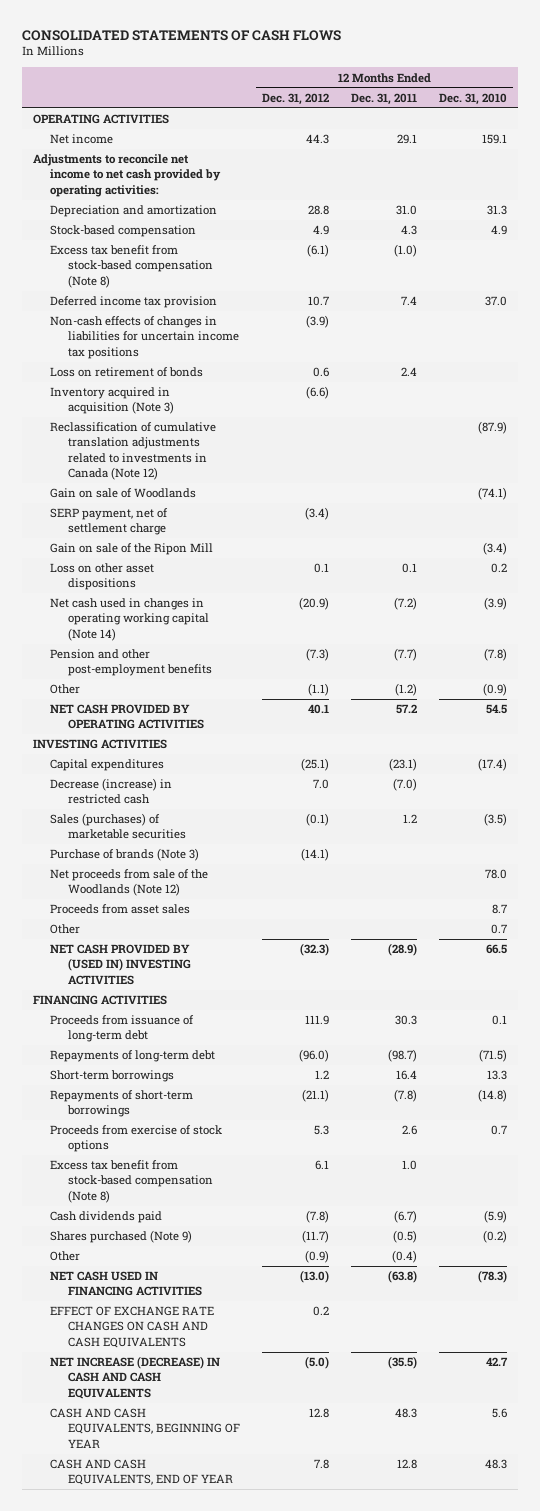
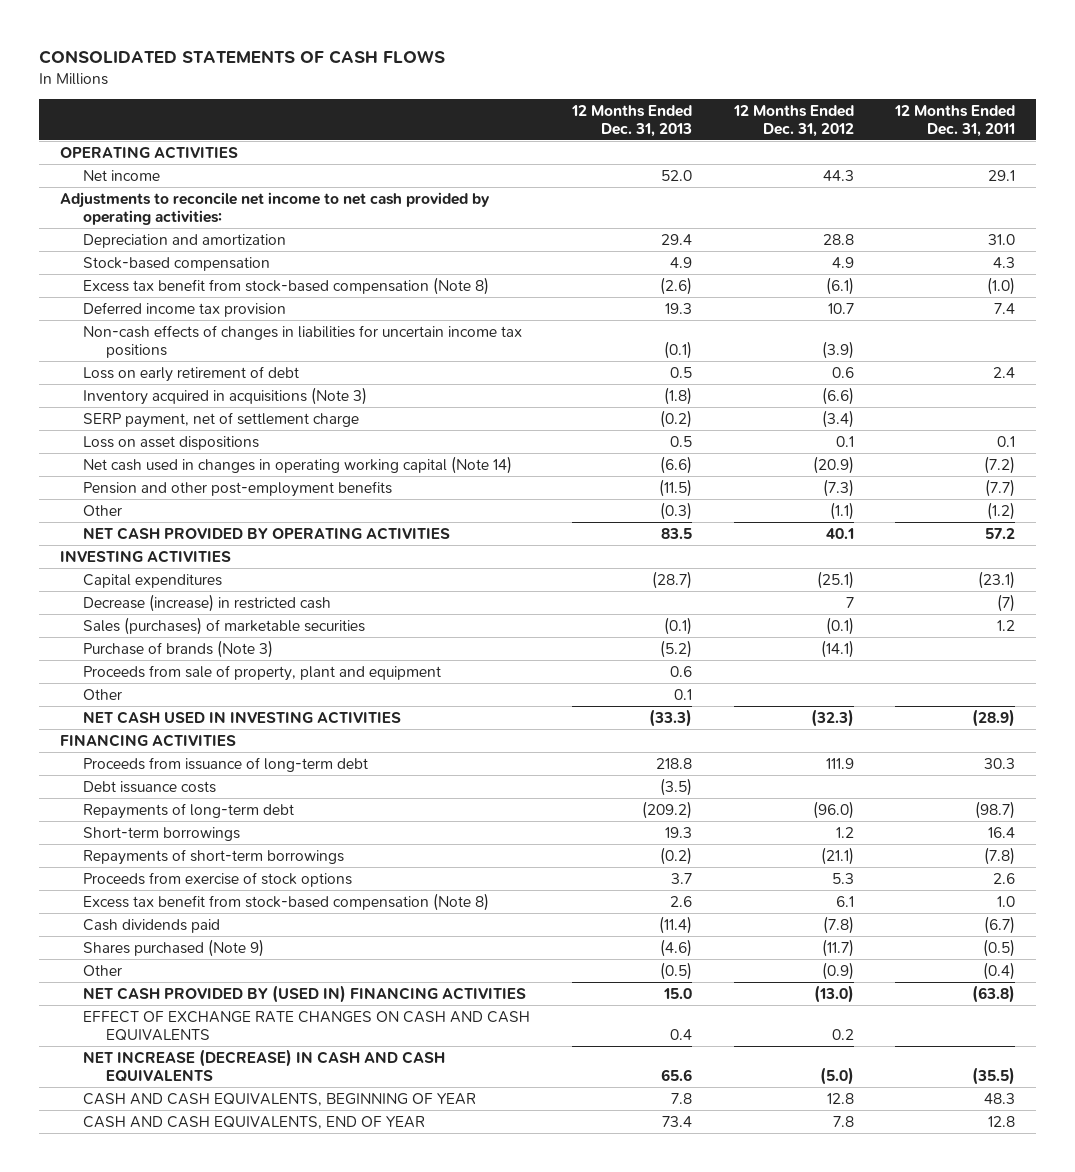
[439,92,508,105] Dec. 31, 2010 -> none
none -> [570,104,692,137] 12 Months Ended Dec. 31, 2013
[50,422,217,480] Reclassification of cumulative translation adjustments related to investments in Canada (Note 12) -> none
[50,488,197,499] Gain on sale of Woodlands -> none
[50,367,204,378] Loss on retirement of bonds -> [83,365,300,382] Loss on early retirement of debt
[50,387,174,415] Inventory acquired in acquisition (Note 3) -> [83,386,368,405] Inventory acquired in acquisitions (Note 3)
[50,543,214,556] Gain on sale of the Ripon Mill -> none
[50,563,155,591] Loss on other asset dispositions -> [83,435,260,450] Loss on asset dispositions
[312,779,329,790] 7.0 -> [845,596,854,608] 7
[393,778,418,792] (7.0) -> [997,593,1016,612] (7)
[50,869,209,897] Net proceeds from sale of the Woodlands (Note 12) -> none
[50,904,191,915] Proceeds from asset sales -> [83,664,442,681] Proceeds from sale of property, plant and equipment
[50,944,191,985] NET CASH PROVIDED BY (USED IN) INVESTING ACTIVITIES -> [83,710,402,724] NET CASH USED IN INVESTING ACTIVITIES
none -> [83,780,217,793] Debt issuance costs
[50,1271,202,1297] NET CASH USED IN FINANCING ACTIVITIES -> [83,984,527,1003] NET CASH PROVIDED BY (USED IN) FINANCING ACTIVITIES

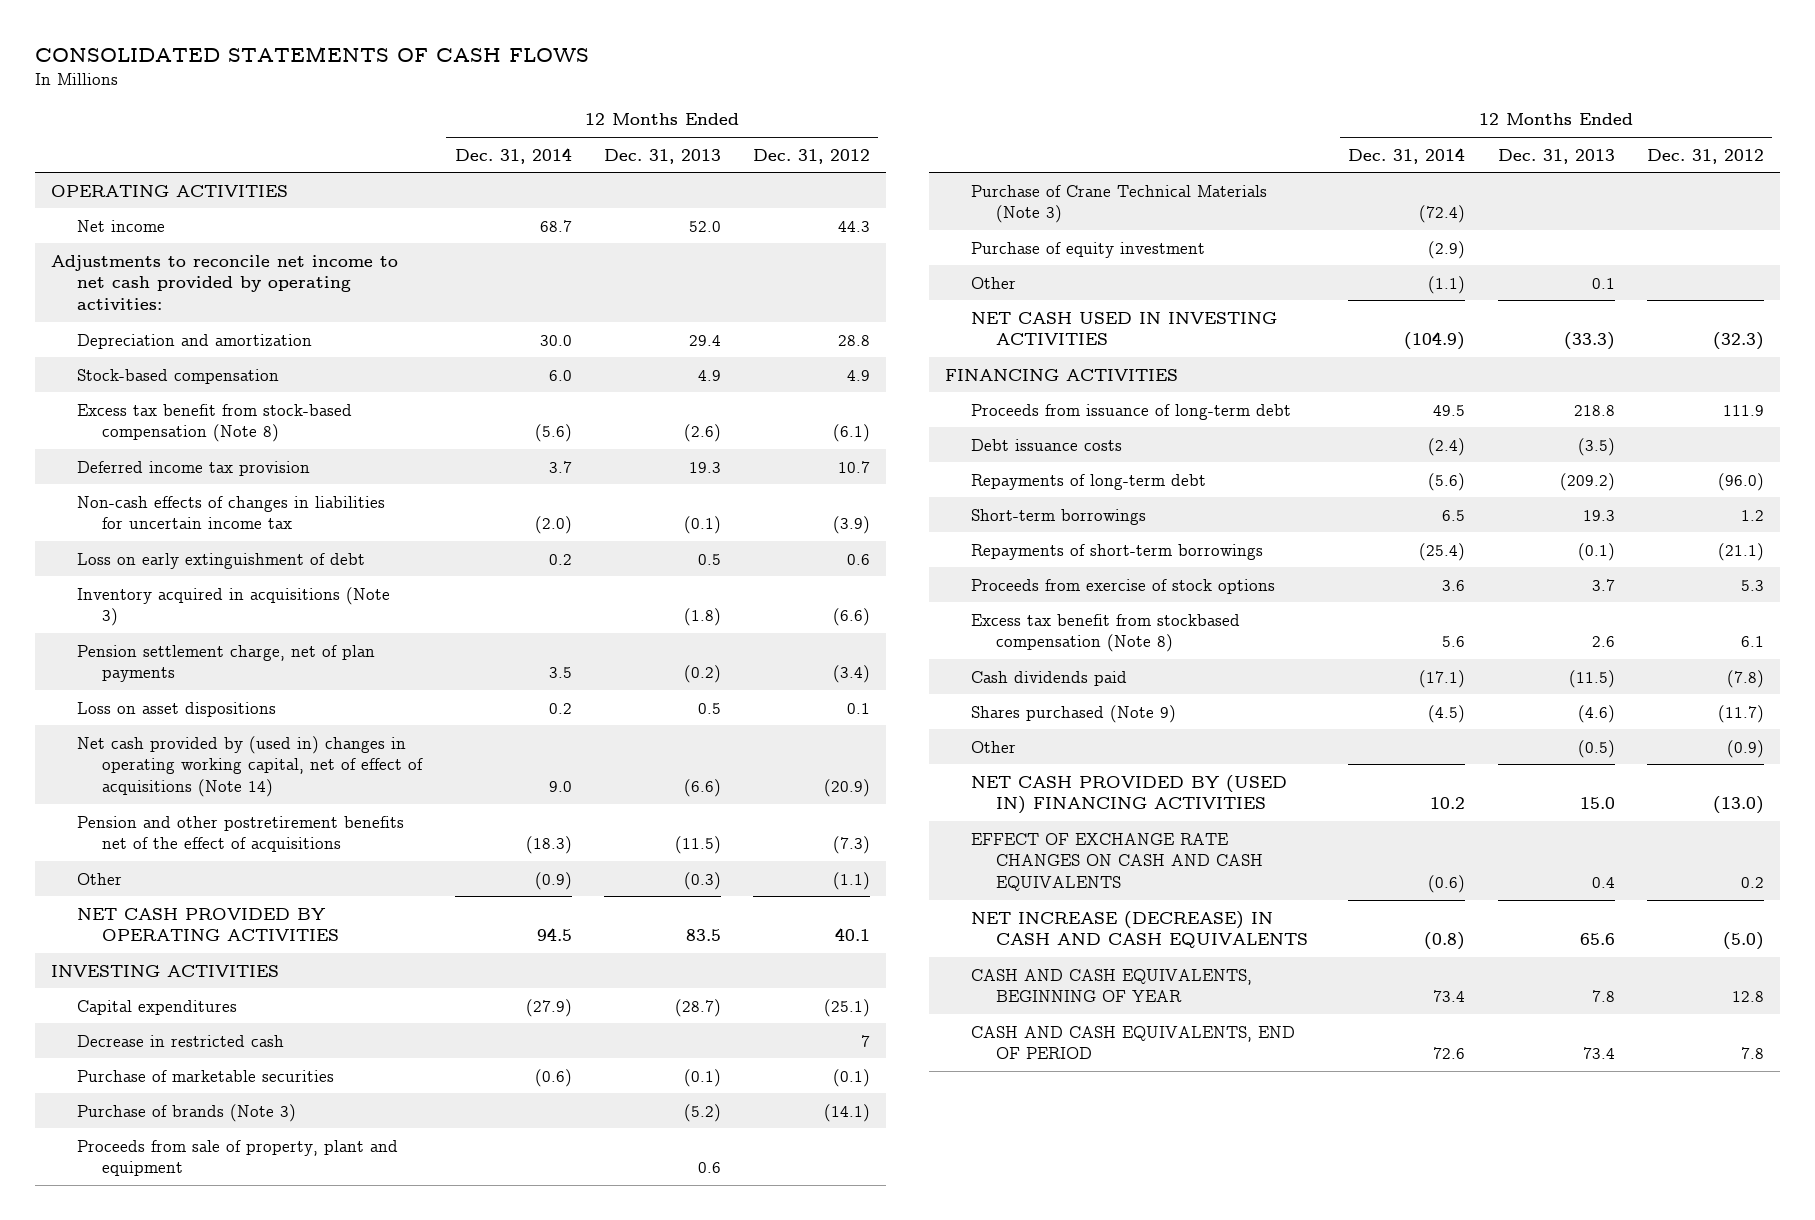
[894,104,1016,137] 12 Months Ended Dec. 31, 2011 -> none
none -> [454,147,572,164] Dec. 31, 2014
[83,324,523,358] Non-cash effects of changes in liabilities for uncertain income tax positions -> [76,495,385,530] Non-cash effects of changes in liabilities for uncertain income tax
[83,365,300,382] Loss on early retirement of debt -> [76,552,365,569] Loss on early extinguishment of debt
[83,411,360,428] SERP payment, net of settlement charge -> [76,644,375,683] Pension settlement charge, net of plan payments
[83,455,513,474] Net cash used in changes in operating working capital (Note 14) -> [76,735,424,798] Net cash provided by (used in) changes in operating working capital, net of effect of acquisitions (Note 14)
[83,480,393,497] Pension and other post-employment benefits -> [76,815,404,853] Pension and other postretirement benefits net of the effect of acquisitions
[83,593,332,612] Decrease (increase) in restricted cash -> [76,1034,284,1047] Decrease in restricted cash
[83,616,366,635] Sales (purchases) of marketable securities -> [76,1069,334,1082] Purchase of marketable securities
none -> [970,184,1267,224] Purchase of Crane Technical Materials (Note 3)
none -> [970,241,1205,258] Purchase of equity investment
[659,846,692,865] (0.2) -> [1577,542,1615,561] (0.1)
[83,892,490,911] Excess tax benefit from stock-based compensation (Note 8) -> [970,613,1240,653] Excess tax benefit from stockbased compensation (Note 8)
[658,915,692,934] (11.4) -> [1568,669,1615,688] (11.5)
[83,1115,426,1129] CASH AND CASH EQUIVALENTS, END OF YEAR -> [970,1025,1295,1060] CASH AND CASH EQUIVALENTS, END OF PERIOD

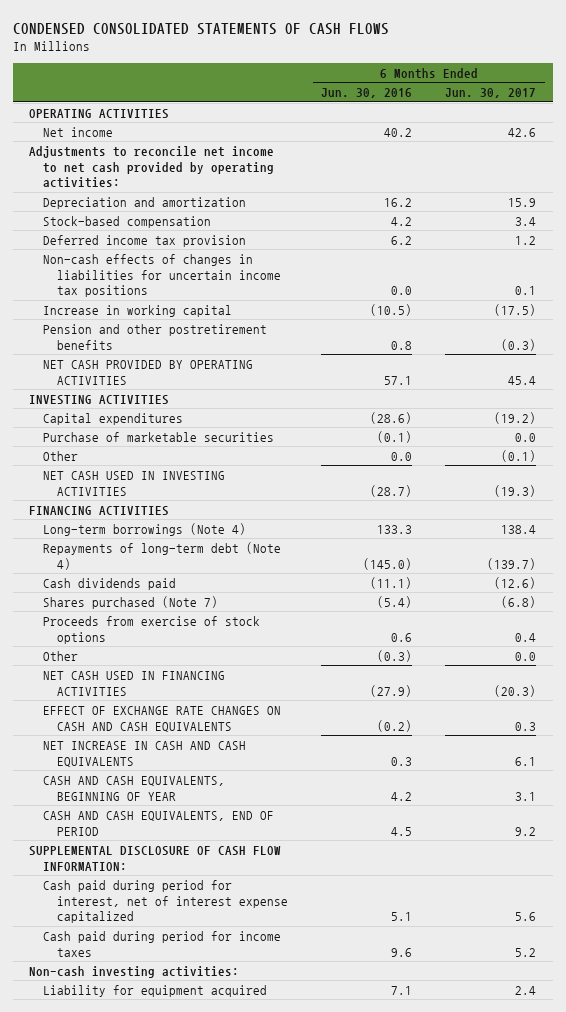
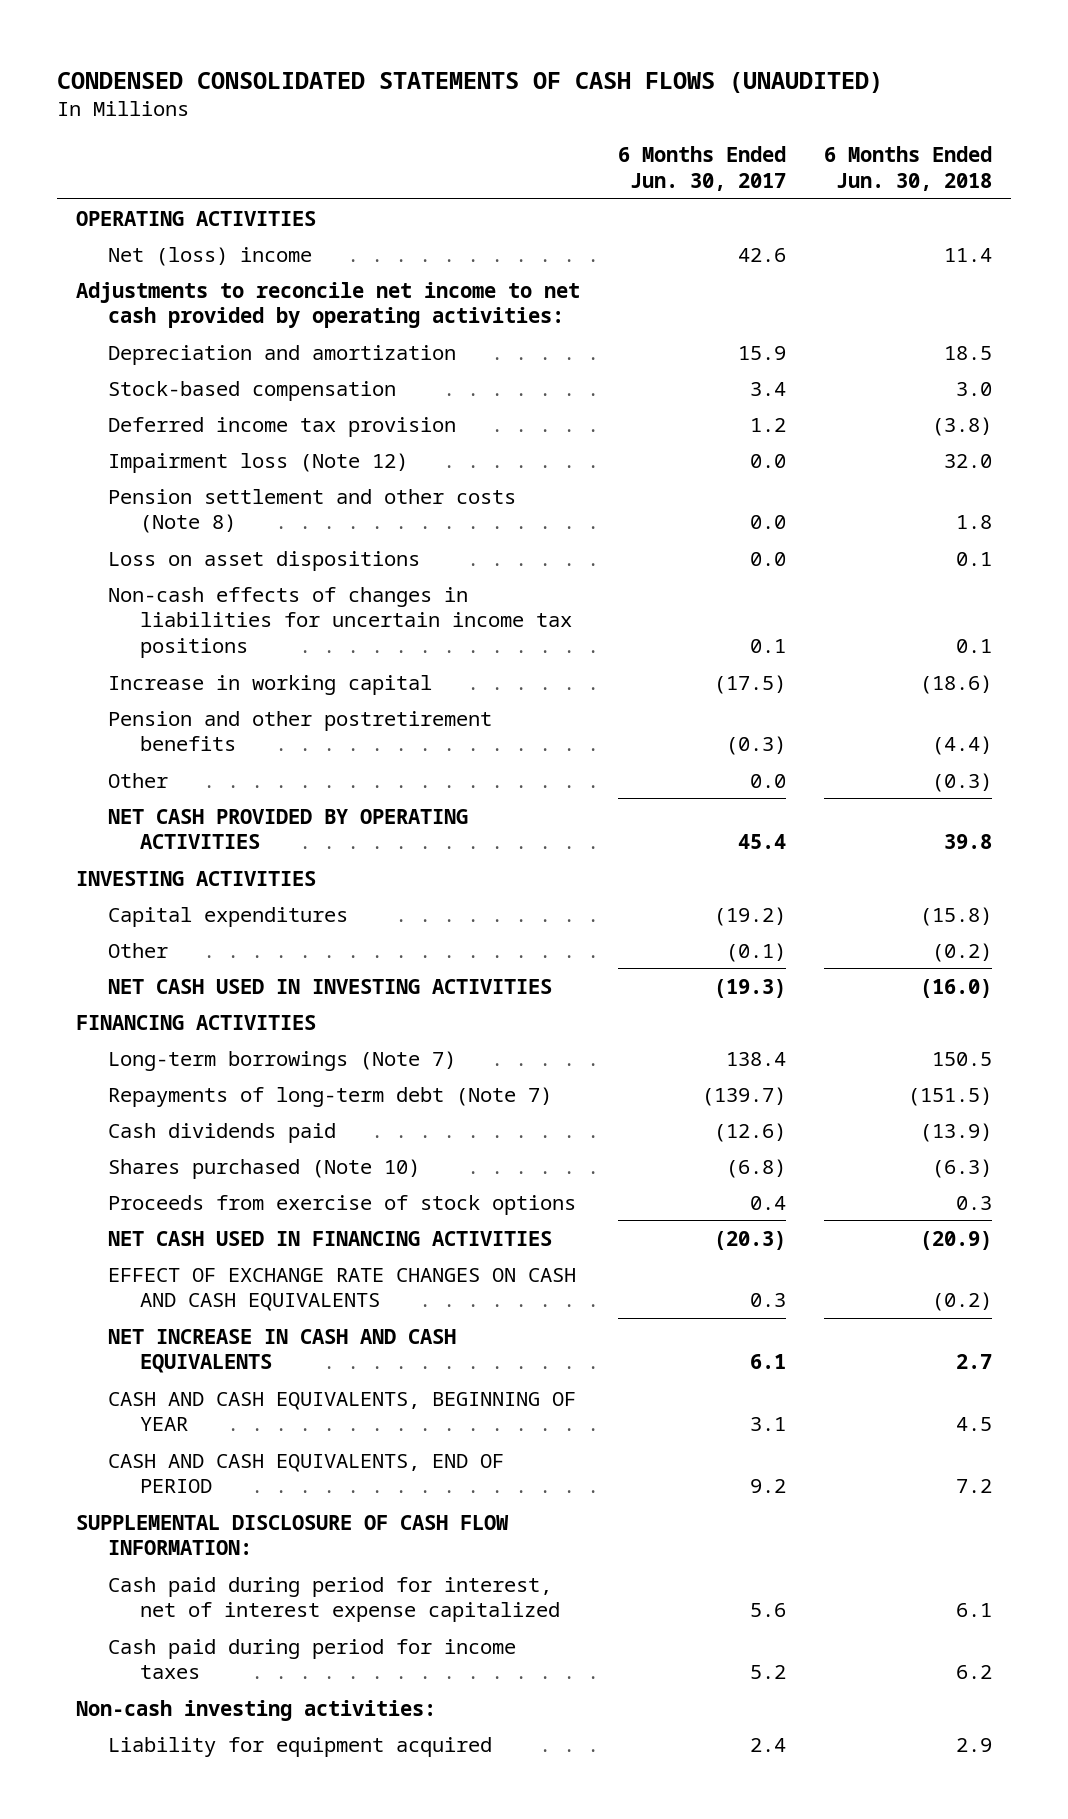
[12,22,389,35] CONDENSED CONSOLIDATED STATEMENTS OF CASH FLOWS -> [57,71,884,93] CONDENSED CONSOLIDATED STATEMENTS OF CASH FLOWS (UNAUDITED)
[321,88,413,99] Jun. 30, 2016 -> none
none -> [823,146,992,192] 6 Months Ended Jun. 30, 2018
[43,126,114,137] Net income -> [108,246,313,266] Net (loss) income
none -> [108,452,409,473] Impairment loss (Note 12)
none -> [108,488,517,534] Pension settlement and other costs (Note 8)
none -> [108,550,421,571] Loss on asset dispositions
[43,650,79,661] Other -> [108,772,169,788] Other
[43,431,275,442] Purchase of marketable securities -> none
[43,522,247,536] Long-term borrowings (Note 4) -> [108,1050,457,1071] Long-term borrowings (Note 7)
[43,541,282,570] Repayments of long-term debt (Note 4) -> [108,1086,553,1107] Repayments of long-term debt (Note 7)
[43,595,219,609] Shares purchased (Note 7) -> [108,1158,421,1179] Shares purchased (Note 10)

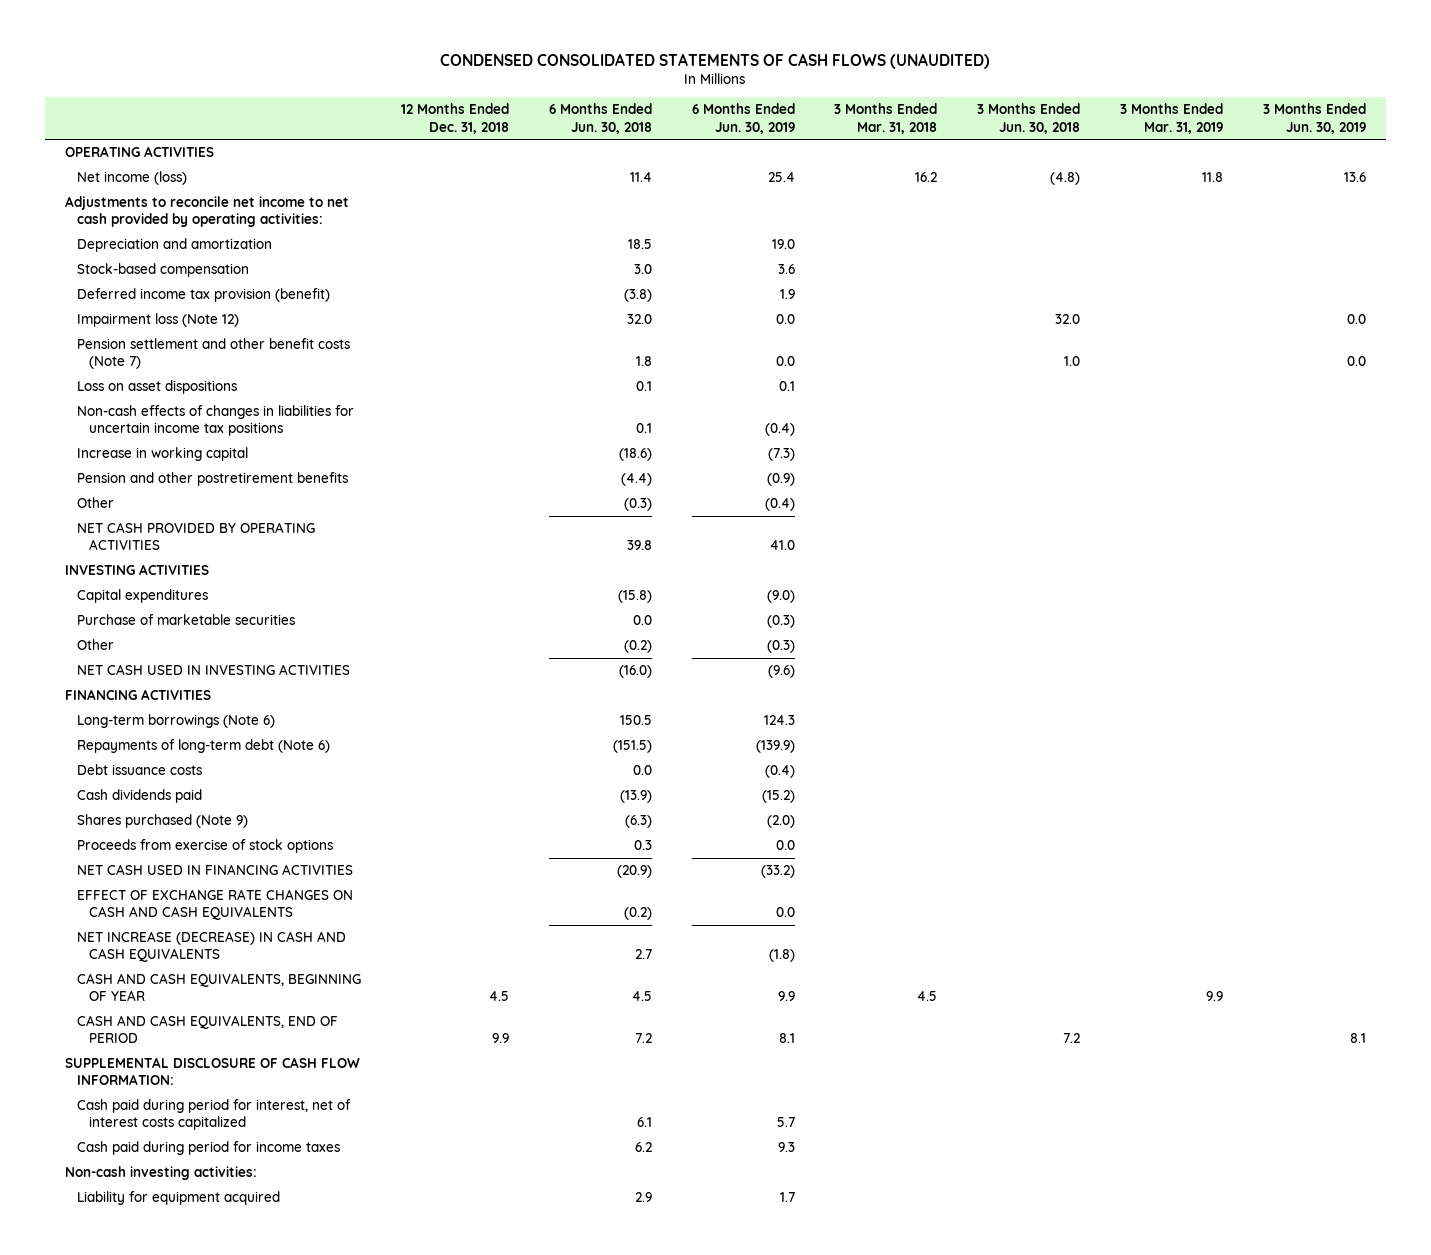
[617,146,786,192] 6 Months Ended Jun. 30, 2017 -> none
none -> [400,103,509,134] 12 Months Ended Dec. 31, 2018
none -> [691,103,795,134] 6 Months Ended Jun. 30, 2019
none -> [834,103,938,134] 3 Months Ended Mar. 31, 2018
none -> [977,103,1081,134] 3 Months Ended Jun. 30, 2018
none -> [1120,103,1224,134] 3 Months Ended Mar. 31, 2019
none -> [1263,103,1367,134] 3 Months Ended Jun. 30, 2019
[108,246,313,266] Net (loss) income -> [76,171,187,186] Net income (loss)
[108,416,457,437] Deferred income tax provision -> [76,288,330,303] Deferred income tax provision (benefit)
[108,488,517,534] Pension settlement and other costs (Note 8) -> [76,338,350,370] Pension settlement and other benefit costs (Note 7)
none -> [76,614,295,626] Purchase of marketable securities
[108,1050,457,1071] Long-term borrowings (Note 7) -> [76,714,275,729] Long-term borrowings (Note 6)
[108,1086,553,1107] Repayments of long-term debt (Note 7) -> [76,739,330,754] Repayments of long-term debt (Note 6)
none -> [76,764,202,776] Debt issuance costs
[108,1158,421,1179] Shares purchased (Note 10) -> [76,814,248,829] Shares purchased (Note 9)
[108,1328,457,1374] NET INCREASE IN CASH AND CASH EQUIVALENTS -> [76,931,346,963] NET INCREASE (DECREASE) IN CASH AND CASH EQUIVALENTS
[108,1576,560,1623] Cash paid during period for interest, net of interest expense capitalized -> [76,1099,351,1131] Cash paid during period for interest, net of interest costs capitalized

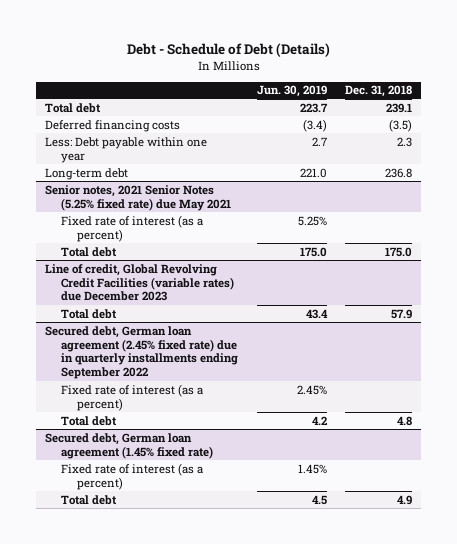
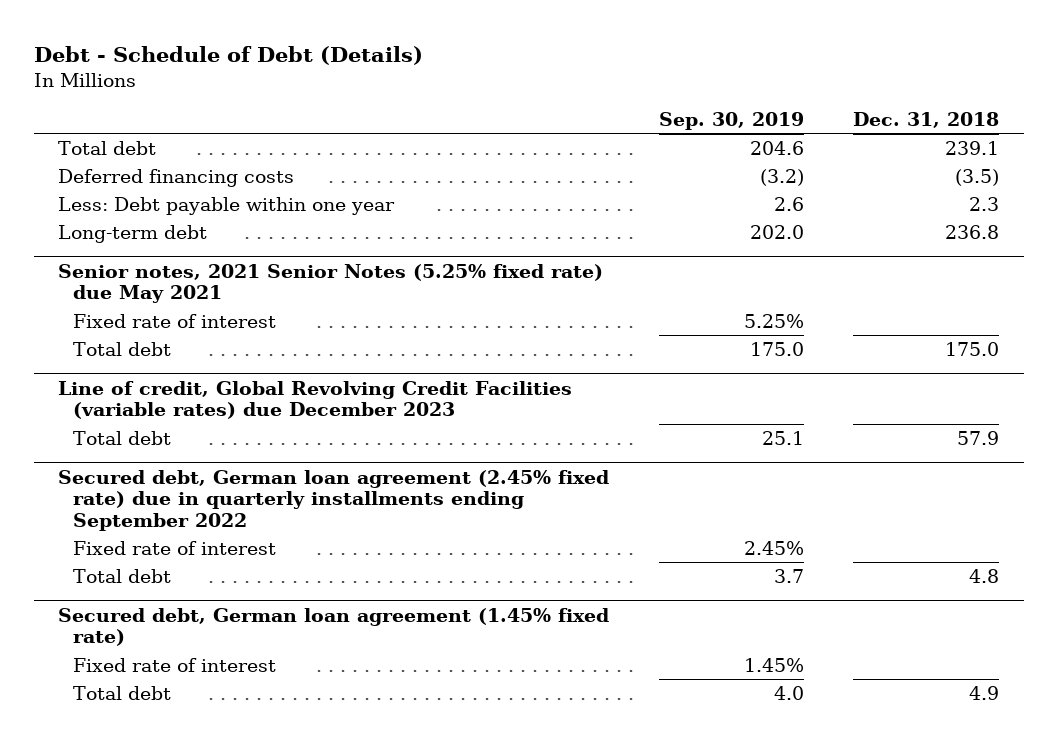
[256,85,327,98] Jun. 30, 2019 -> none
none -> [658,111,804,130] Sep. 30, 2019
[61,214,204,242] Fixed rate of interest (as a percent) -> [73,313,277,328] Fixed rate of interest
[61,383,204,411] Fixed rate of interest (as a percent) -> [73,540,277,555] Fixed rate of interest
[61,462,204,490] Fixed rate of interest (as a percent) -> [73,657,277,672] Fixed rate of interest

